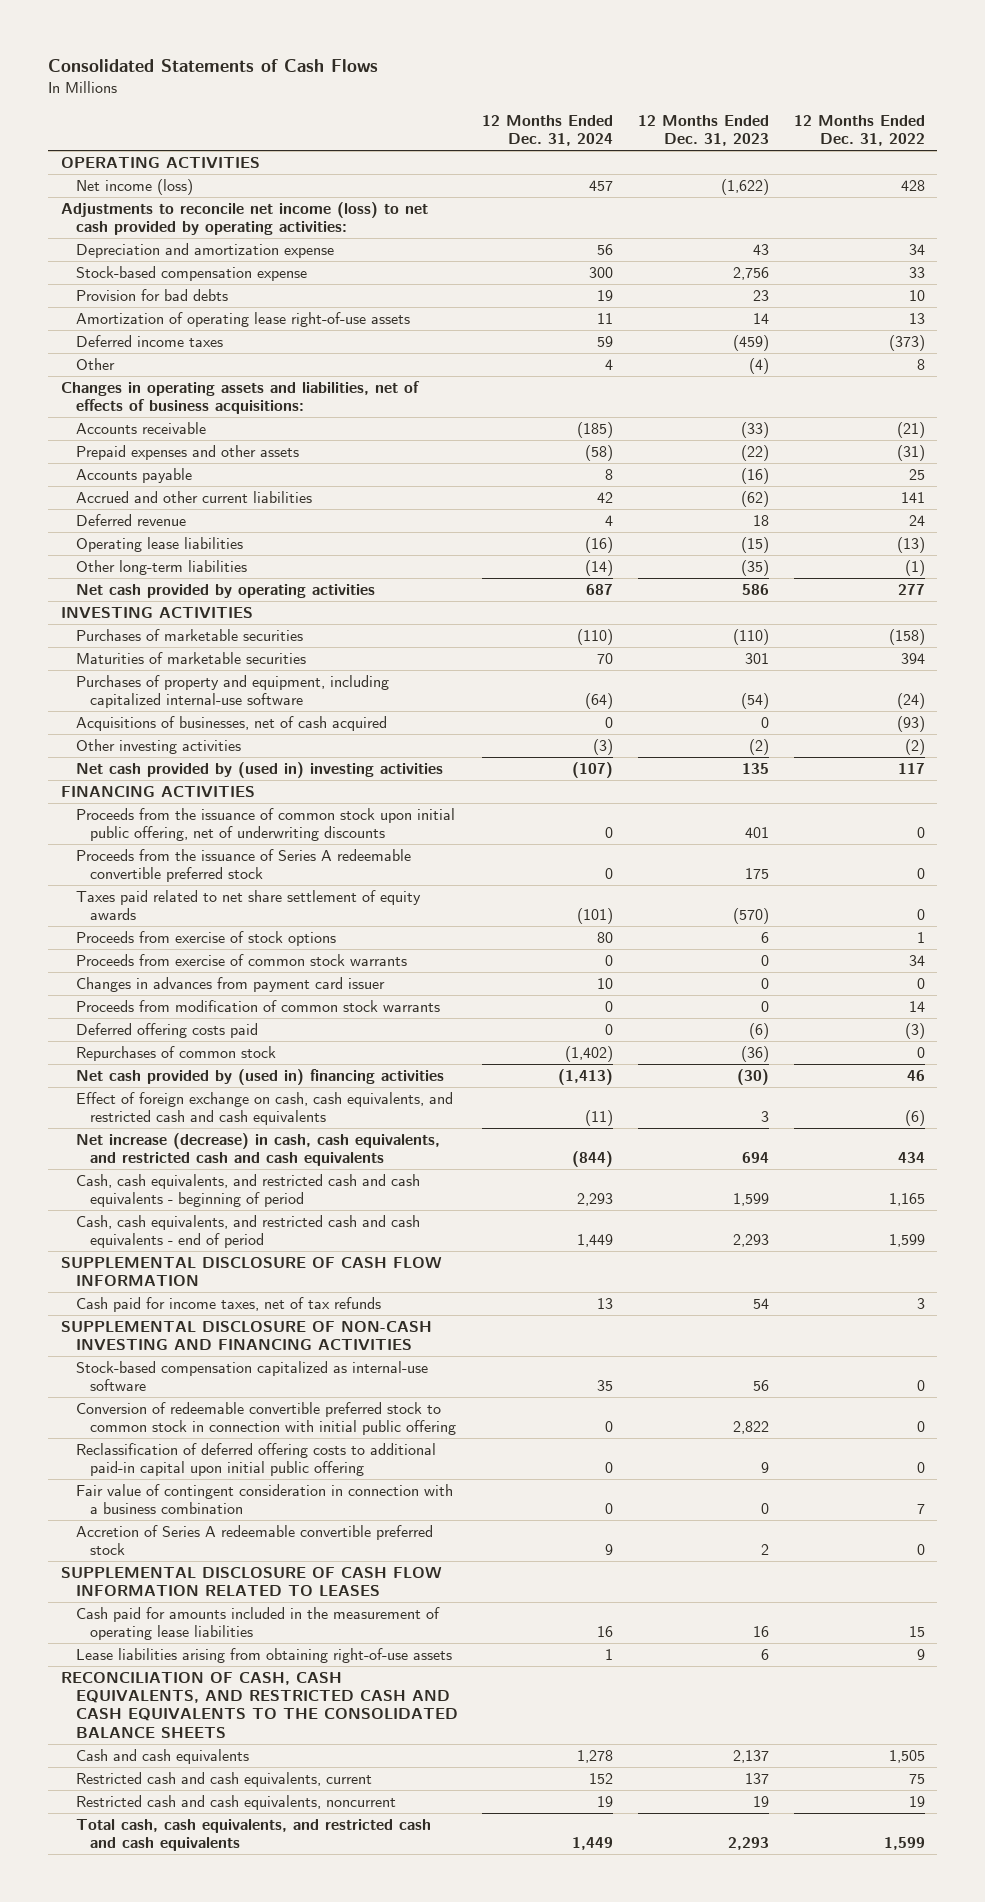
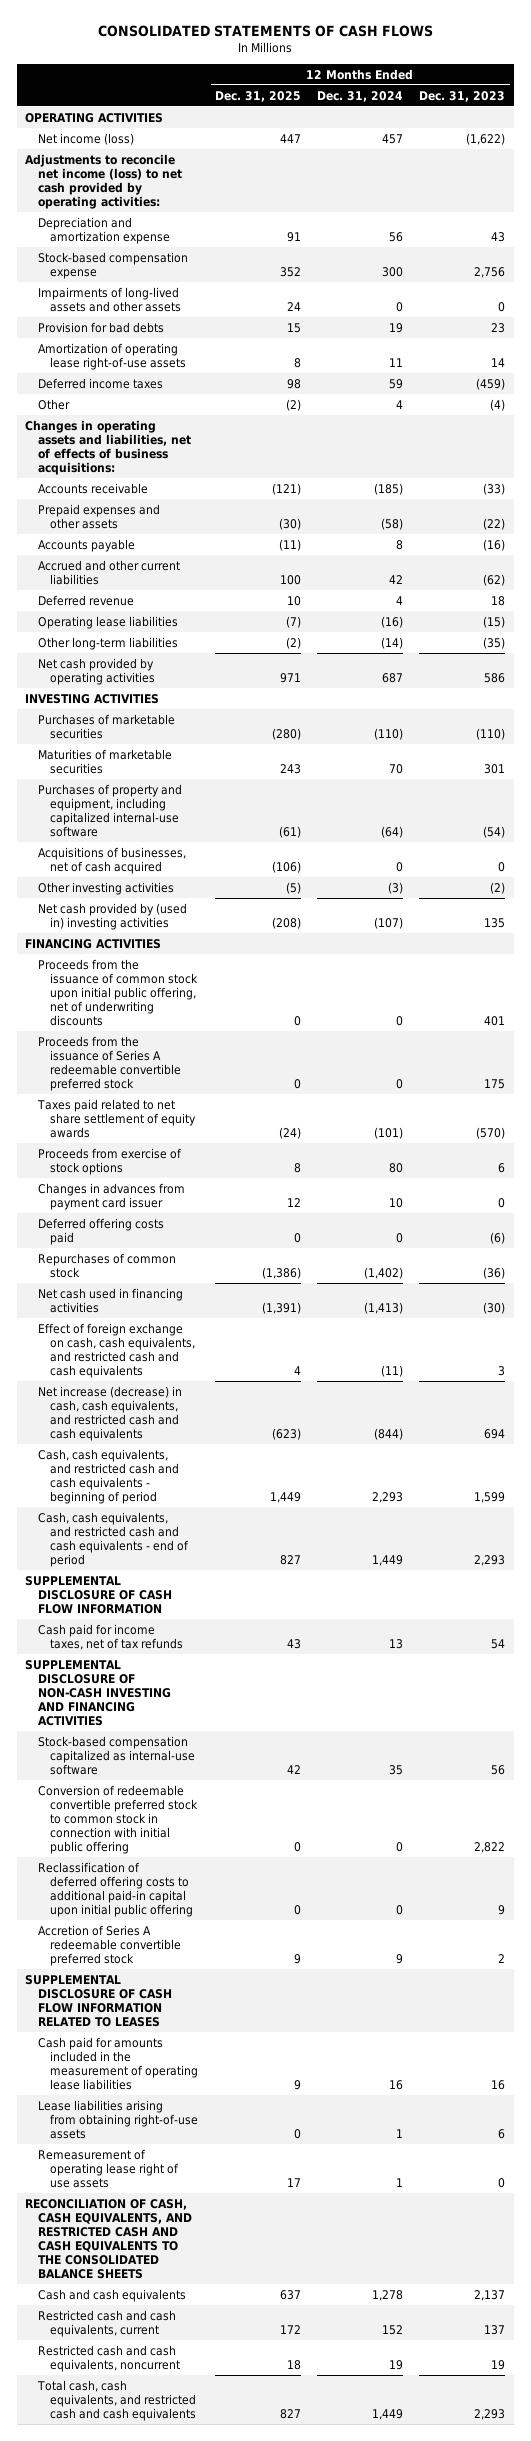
[48,59,379,73] Consolidated Statements of Cash Flows -> [98,24,434,37] CONSOLIDATED STATEMENTS OF CASH FLOWS
[793,114,925,146] 12 Months Ended Dec. 31, 2022 -> none
none -> [214,90,301,102] Dec. 31, 2025
none -> [37,286,182,312] Impairments of long-lived assets and other assets
[75,953,407,966] Proceeds from exercise of common stock warrants -> none
[75,999,440,1012] Proceeds from modification of common stock warrants -> none
[75,1068,444,1085] Net cash provided by (used in) financing activities -> [37,1287,183,1313] Net cash used in financing activities
[75,1483,453,1515] Fair value of contingent consideration in connection with a business combination -> none
none -> [37,2148,180,2188] Remeasurement of operating lease right of use assets

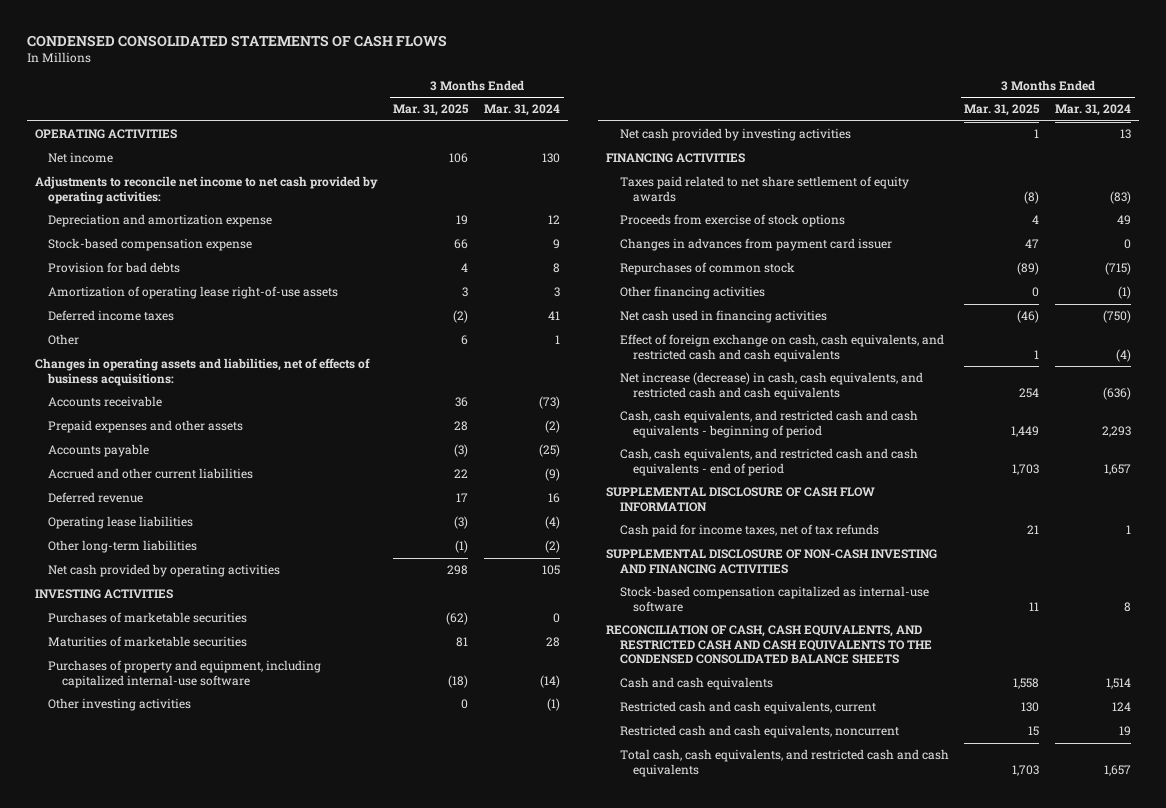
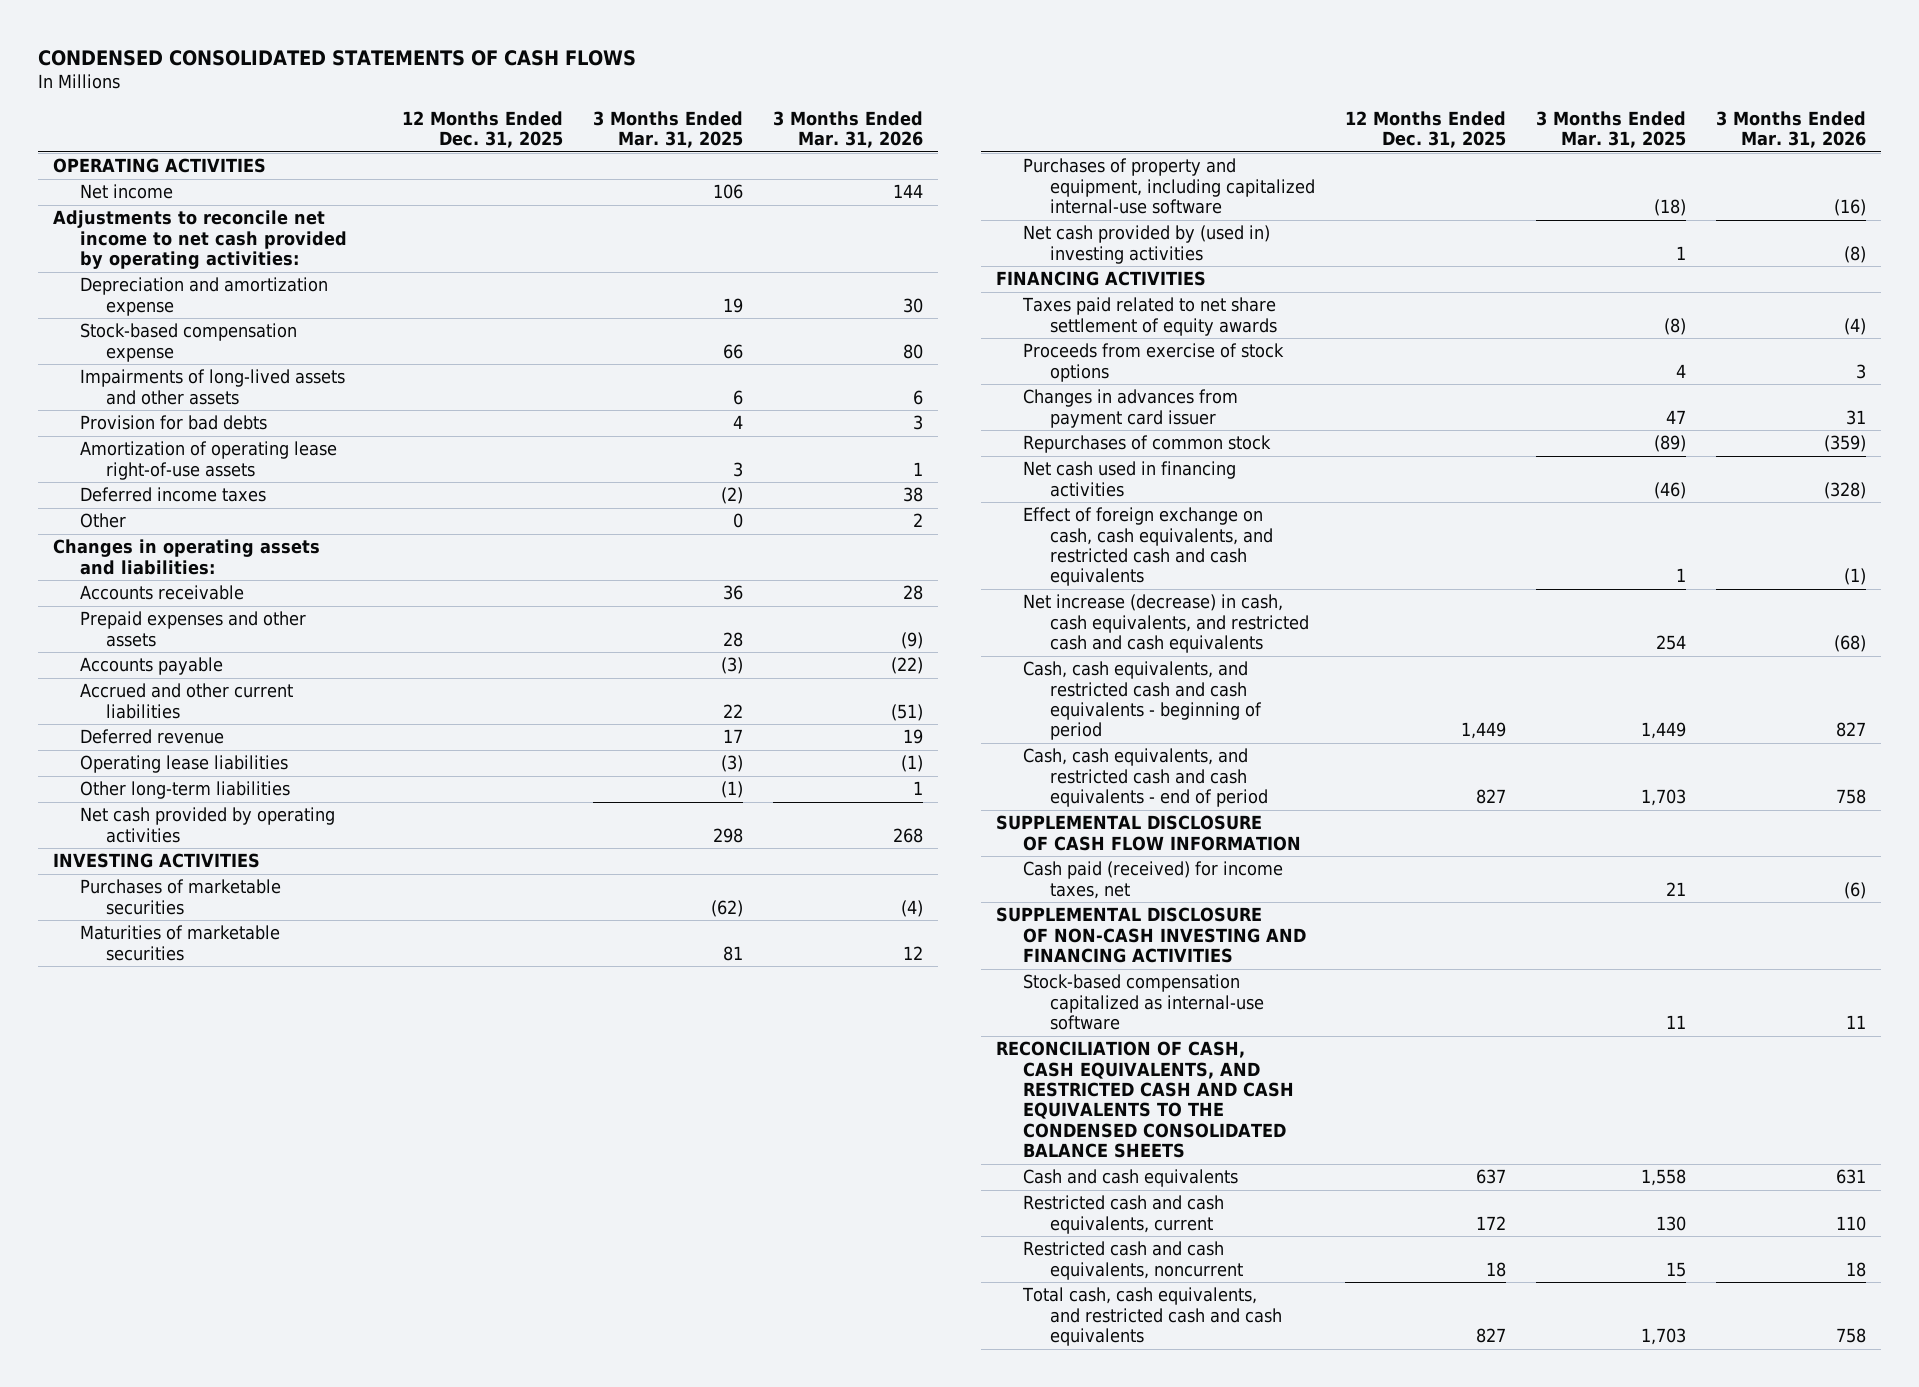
[484,104,561,117] Mar. 31, 2024 -> none
none -> [401,110,563,149] 12 Months Ended Dec. 31, 2025
none -> [772,110,923,149] 3 Months Ended Mar. 31, 2026
none -> [79,369,345,405] Impairments of long-lived assets and other assets
[461,335,469,346] 6 -> [732,513,743,529] 0
[34,358,370,386] Changes in operating assets and liabilities, net of effects of business acquisitions: -> [52,539,320,575] Changes in operating assets and liabilities:
[48,698,192,712] Other investing activities -> none
[619,128,851,142] Net cash provided by investing activities -> [1022,225,1270,264] Net cash provided by (used in) investing activities
[619,286,765,300] Other financing activities -> none
[619,524,879,538] Cash paid for income taxes, net of tax refunds -> [1022,861,1283,899] Cash paid (received) for income taxes, net

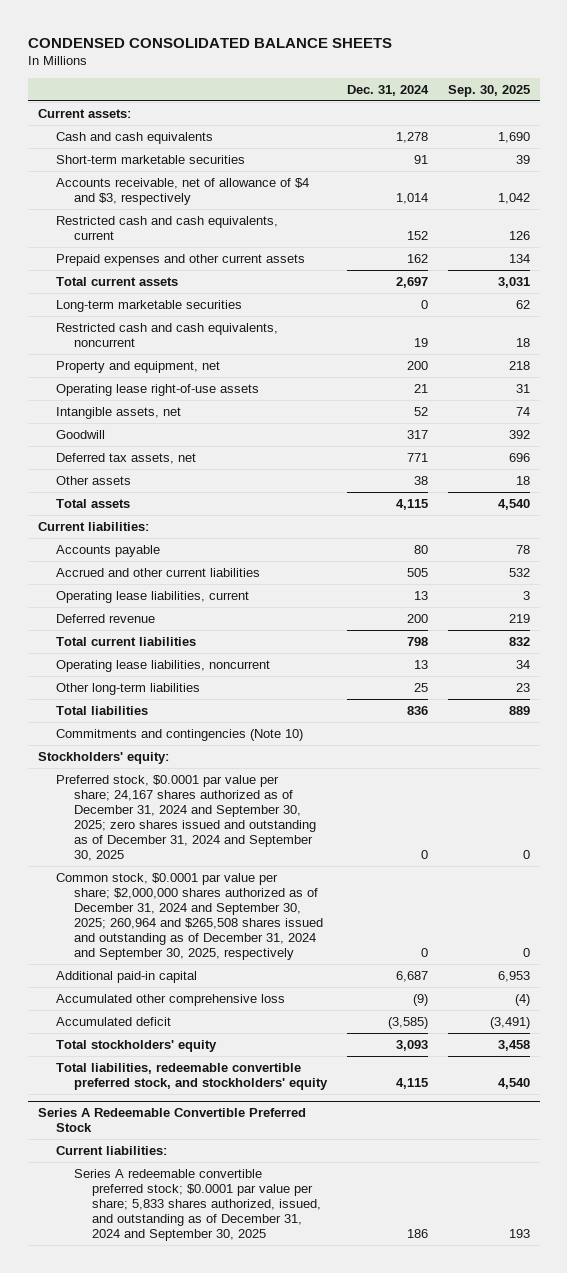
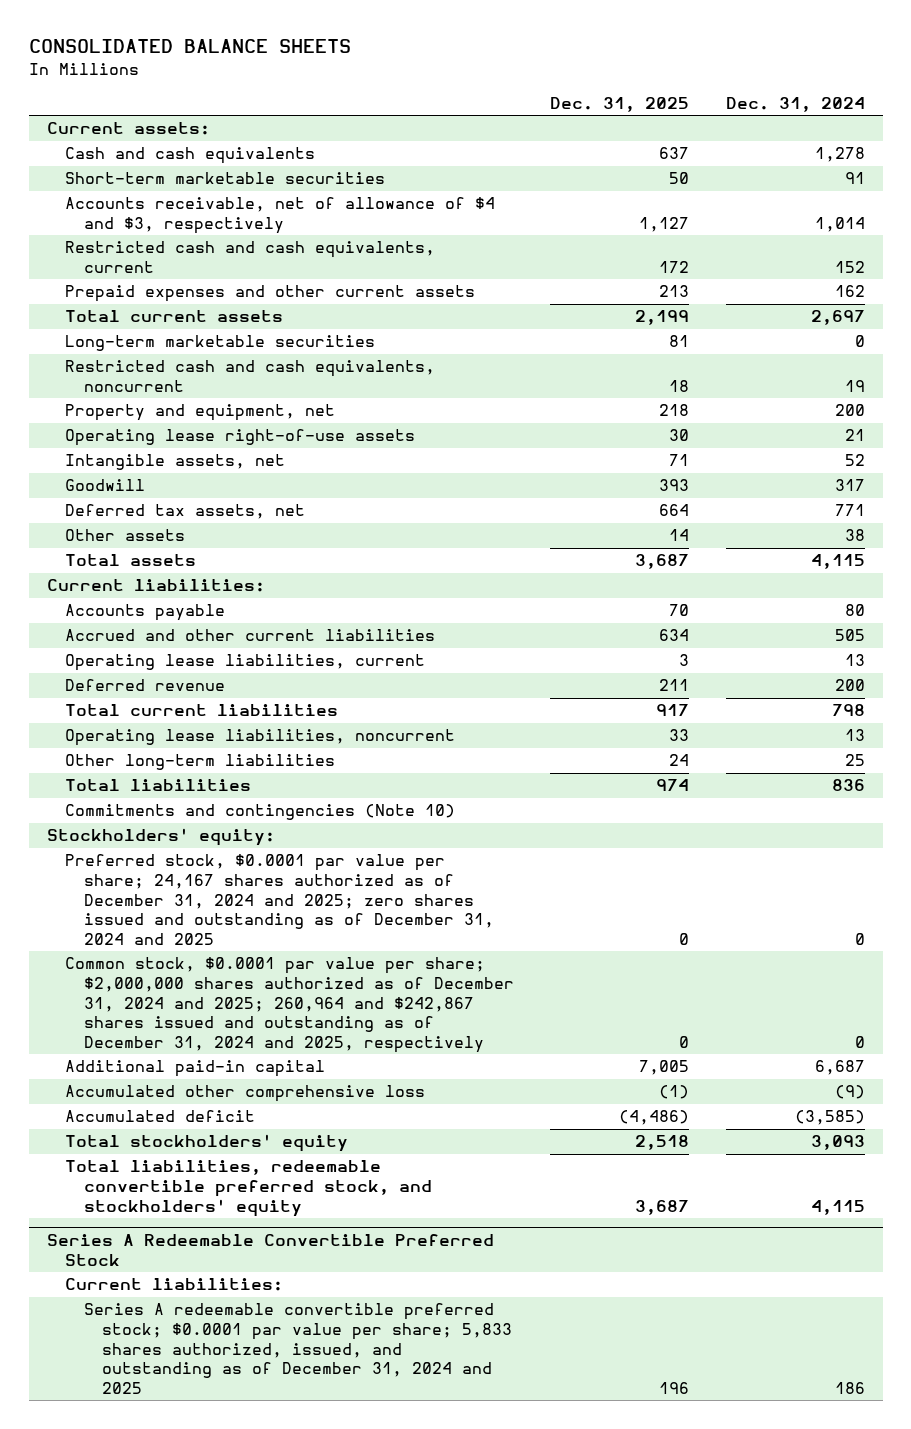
[27,37,392,48] CONDENSED CONSOLIDATED BALANCE SHEETS -> [28,39,351,54] CONSOLIDATED BALANCE SHEETS
[447,84,530,97] Sep. 30, 2025 -> none
none -> [550,96,690,112] Dec. 31, 2025
[55,774,316,861] Preferred stock, $0.0001 par value per share; 24,167 shares authorized as of December 31, 2024 and September 30, 2025; zero shares issued and outstanding as of December 31, 2024 and September 30, 2025 -> [65,854,494,946] Preferred stock, $0.0001 par value per share; 24,167 shares authorized as of December 31, 2024 and 2025; zero shares issued and outstanding as of December 31, 2024 and 2025
[55,872,323,960] Common stock, $0.0001 par value per share; $2,000,000 shares authorized as of December 31, 2024 and September 30, 2025; 260,964 and $265,508 shares issued and outstanding as of December 31, 2024 and September 30, 2025, respectively -> [65,957,514,1054] Common stock, $0.0001 par value per share; $2,000,000 shares authorized as of December 31, 2024 and 2025; 260,964 and $242,867 shares issued and outstanding as of December 31, 2024 and 2025, respectively
[73,1168,322,1241] Series A redeemable convertible preferred stock; $0.0001 par value per share; 5,833 shares authorized, issued, and outstanding as of December 31, 2024 and September 30, 2025 -> [83,1303,513,1395] Series A redeemable convertible preferred stock; $0.0001 par value per share; 5,833 shares authorized, issued, and outstanding as of December 31, 2024 and 2025

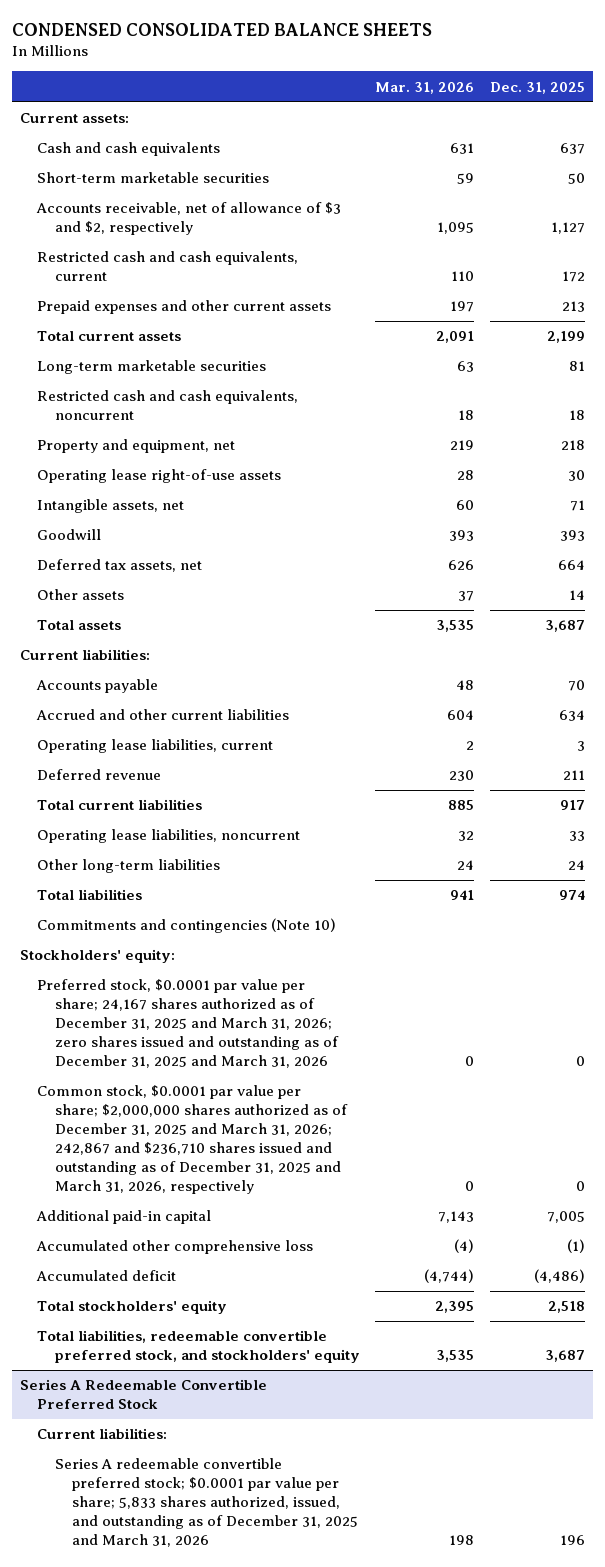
[28,39,351,54] CONSOLIDATED BALANCE SHEETS -> [12,22,433,36] CONDENSED CONSOLIDATED BALANCE SHEETS
[725,96,865,112] Dec. 31, 2024 -> none
none -> [375,81,475,94] Mar. 31, 2026
[65,197,496,235] Accounts receivable, net of allowance of $4 and $3, respectively -> [36,202,342,236] Accounts receivable, net of allowance of $3 and $2, respectively
[65,854,494,946] Preferred stock, $0.0001 par value per share; 24,167 shares authorized as of December 31, 2024 and 2025; zero shares issued and outstanding as of December 31, 2024 and 2025 -> [37,979,339,1068] Preferred stock, $0.0001 par value per share; 24,167 shares authorized as of December 31, 2025 and March 31, 2026; zero shares issued and outstanding as of December 31, 2025 and March 31, 2026
[65,957,514,1054] Common stock, $0.0001 par value per share; $2,000,000 shares authorized as of December 31, 2024 and 2025; 260,964 and $242,867 shares issued and outstanding as of December 31, 2024 and 2025, respectively -> [37,1085,348,1194] Common stock, $0.0001 par value per share; $2,000,000 shares authorized as of December 31, 2025 and March 31, 2026; 242,867 and $236,710 shares issued and outstanding as of December 31, 2025 and March 31, 2026, respectively
[83,1303,513,1395] Series A redeemable convertible preferred stock; $0.0001 par value per share; 5,833 shares authorized, issued, and outstanding as of December 31, 2024 and 2025 -> [54,1458,358,1547] Series A redeemable convertible preferred stock; $0.0001 par value per share; 5,833 shares authorized, issued, and outstanding as of December 31, 2025 and March 31, 2026

